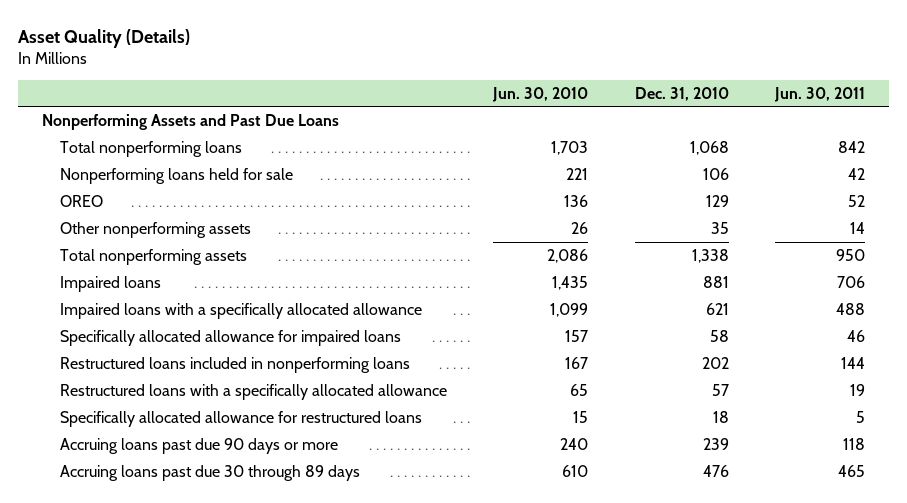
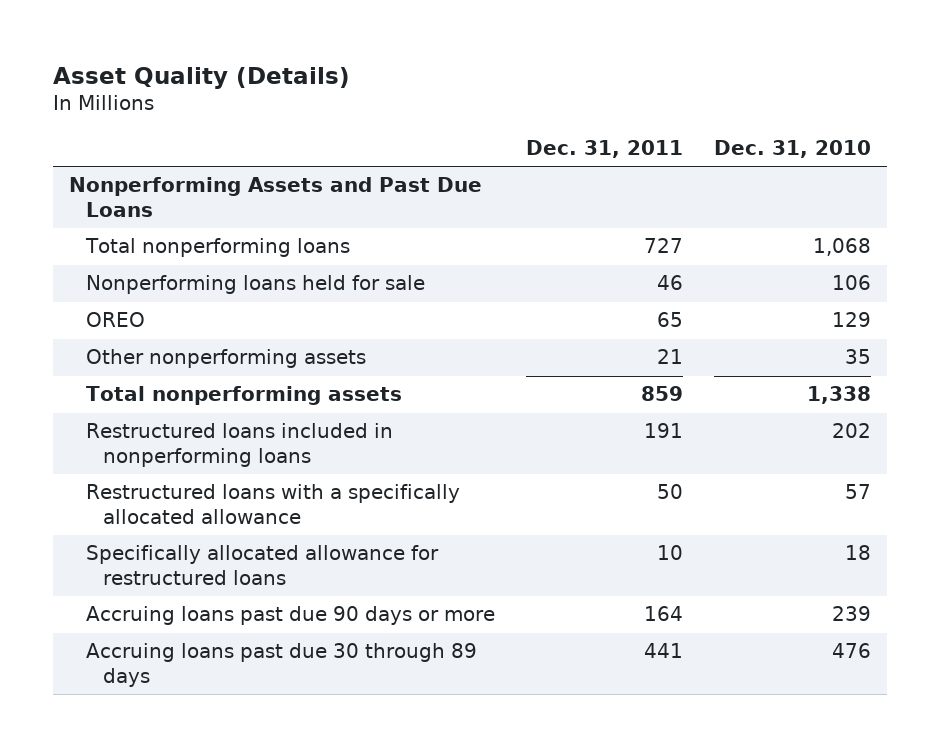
[492,86,589,102] Jun. 30, 2010 -> none
[774,86,866,102] Jun. 30, 2011 -> none
none -> [525,139,683,158] Dec. 31, 2011
[59,275,161,292] Impaired loans -> none
[59,302,422,319] Impaired loans with a specifically allocated allowance -> none
[59,329,401,346] Specifically allocated allowance for impaired loans -> none

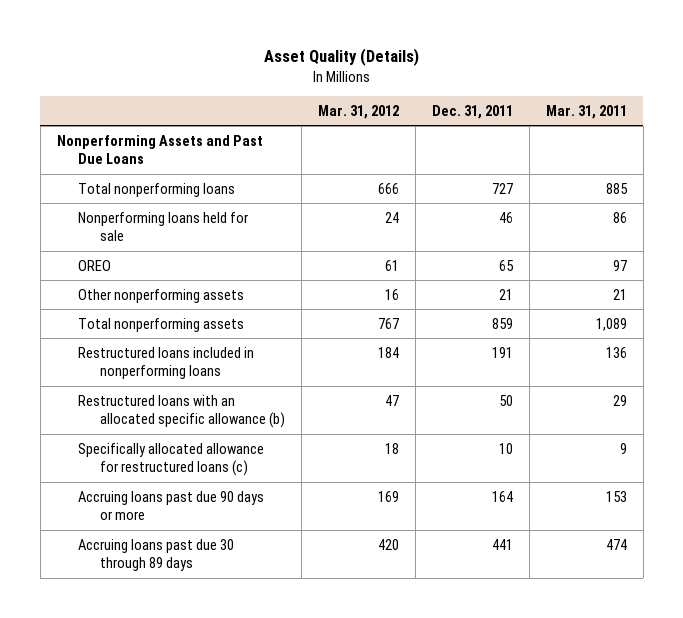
[714,139,872,158] Dec. 31, 2010 -> none
none -> [317,104,399,119] Mar. 31, 2012
none -> [545,104,627,119] Mar. 31, 2011
[85,484,460,525] Restructured loans with a specifically allocated allowance -> [78,394,285,429] Restructured loans with an allocated specific allowance (b)
[85,545,439,586] Specifically allocated allowance for restructured loans -> [78,442,265,477] Specifically allocated allowance for restructured loans (c)

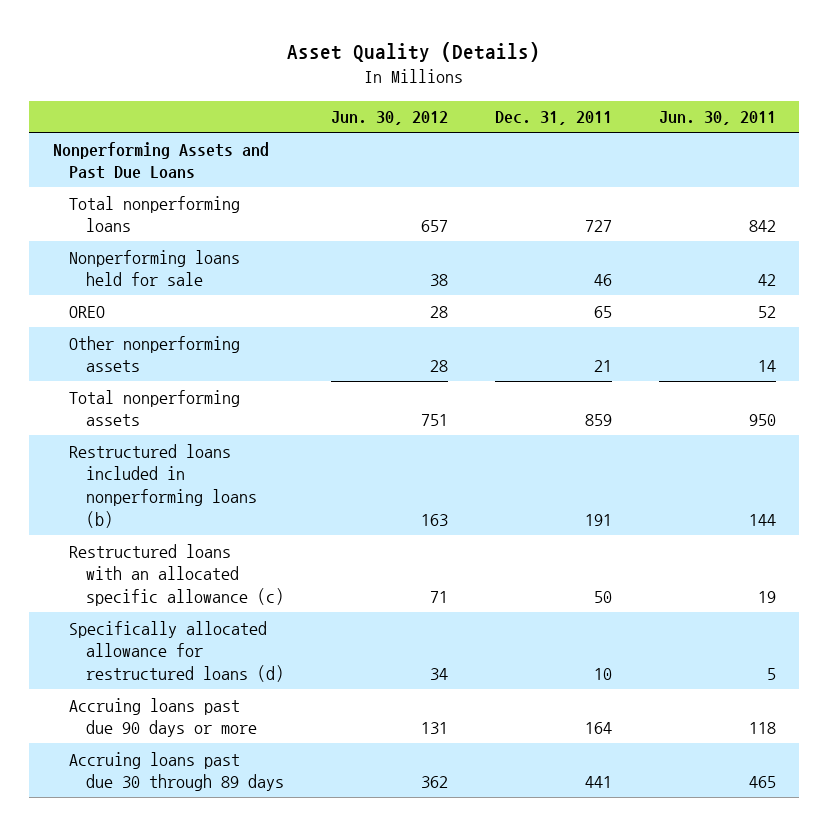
[317,104,399,119] Mar. 31, 2012 -> none
[545,104,627,119] Mar. 31, 2011 -> none
none -> [330,111,448,126] Jun. 30, 2012
none -> [658,111,776,126] Jun. 30, 2011
[78,346,255,380] Restructured loans included in nonperforming loans -> [69,443,257,528] Restructured loans included in nonperforming loans (b)
[78,394,285,429] Restructured loans with an allocated specific allowance (b) -> [69,543,284,607] Restructured loans with an allocated specific allowance (c)
[78,442,265,477] Specifically allocated allowance for restructured loans (c) -> [69,620,284,683] Specifically allocated allowance for restructured loans (d)

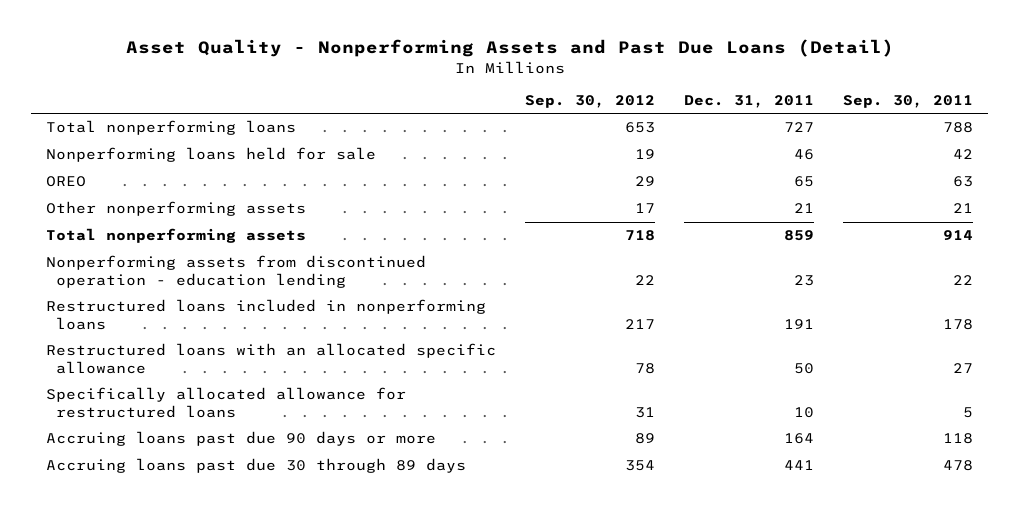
[287,41,541,62] Asset Quality (Details) -> [125,39,894,58] Asset Quality - Nonperforming Assets and Past Due Loans (Detail)
[330,111,448,126] Jun. 30, 2012 -> none
[658,111,776,126] Jun. 30, 2011 -> none
none -> [524,95,655,109] Sep. 30, 2012
none -> [843,95,974,109] Sep. 30, 2011
[52,141,269,180] Nonperforming Assets and Past Due Loans -> none
none -> [45,255,426,288] Nonperforming assets from discontinued operation - education lending
[69,443,257,528] Restructured loans included in nonperforming loans (b) -> [45,299,486,330] Restructured loans included in nonperforming loans
[69,543,284,607] Restructured loans with an allocated specific allowance (c) -> [45,343,496,374] Restructured loans with an allocated specific allowance
[69,620,284,683] Specifically allocated allowance for restructured loans (d) -> [45,387,406,418] Specifically allocated allowance for restructured loans

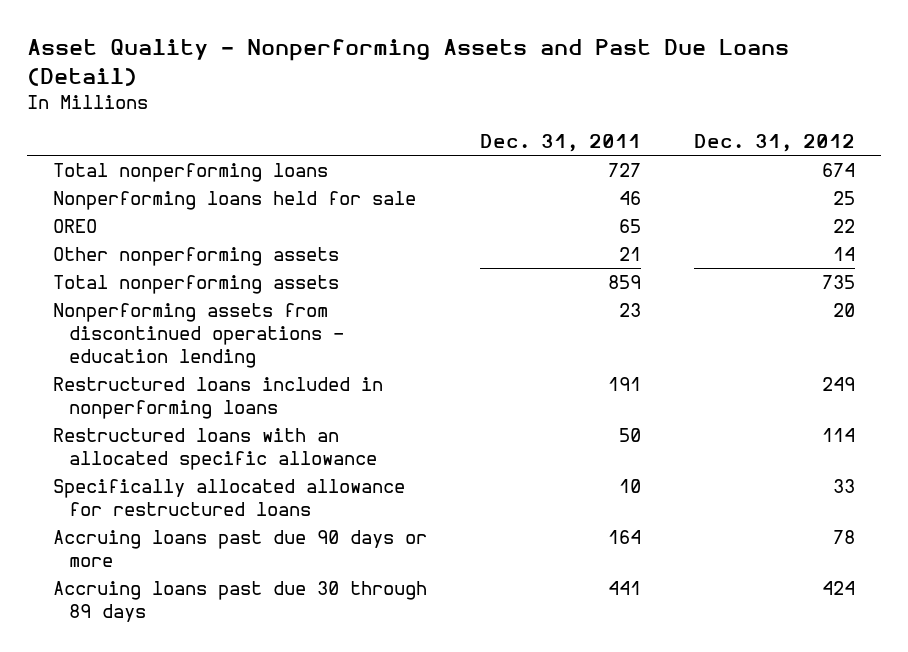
[524,95,655,109] Sep. 30, 2012 -> none
[843,95,974,109] Sep. 30, 2011 -> none
none -> [693,134,855,153] Dec. 31, 2012
[45,255,426,288] Nonperforming assets from discontinued operation - education lending -> [53,303,345,369] Nonperforming assets from discontinued operations - education lending

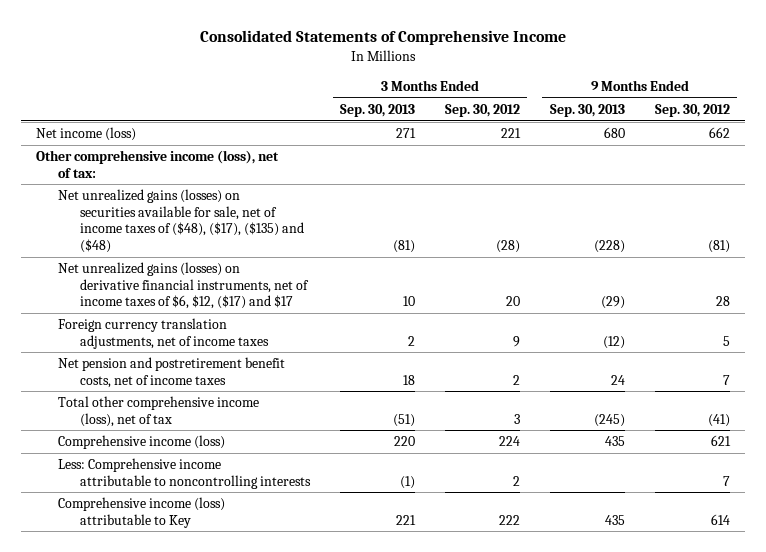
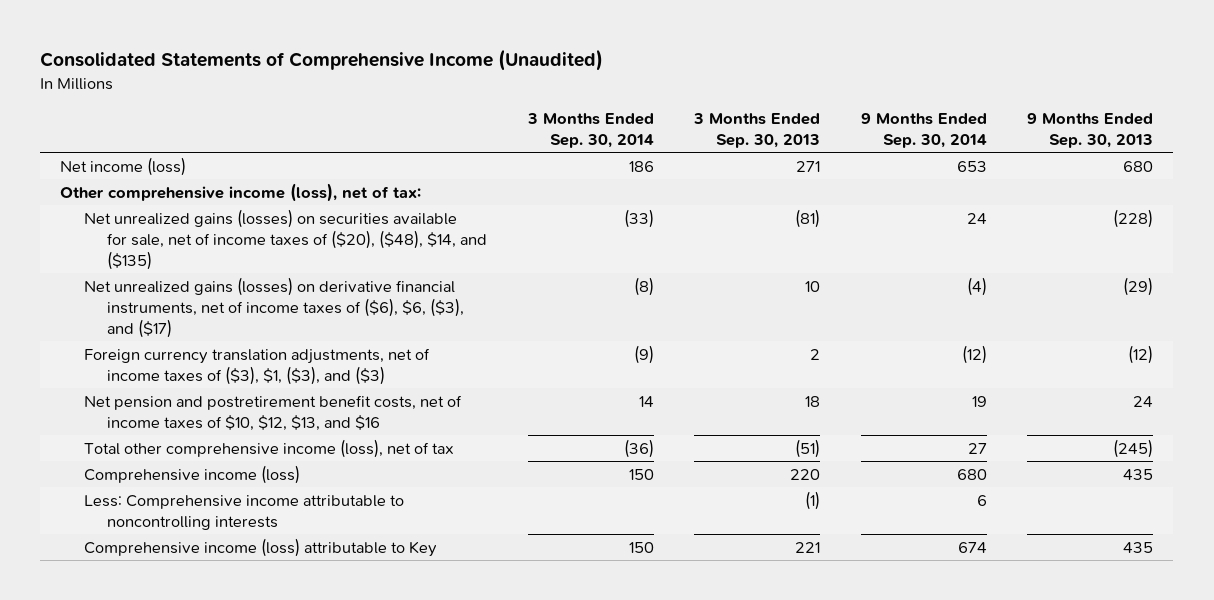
[199,30,566,46] Consolidated Statements of Comprehensive Income -> [40,49,604,72] Consolidated Statements of Comprehensive Income (Unaudited)
[444,103,520,117] Sep. 30, 2012 -> none
[654,103,730,117] Sep. 30, 2012 -> none
none -> [526,112,654,149] 3 Months Ended Sep. 30, 2014
none -> [860,112,987,149] 9 Months Ended Sep. 30, 2014
[57,189,305,254] Net unrealized gains (losses) on securities available for sale, net of income taxes of ($48), ($17), ($135) and ($48) -> [83,208,488,271] Net unrealized gains (losses) on securities available for sale, net of income taxes of ($20), ($48), $14, and ($135)
[57,262,310,310] Net unrealized gains (losses) on derivative financial instruments, net of income taxes of $6, $12, ($17) and $17 -> [83,276,465,339] Net unrealized gains (losses) on derivative financial instruments, net of income taxes of ($6), $6, ($3), and ($17)
[57,318,270,349] Foreign currency translation adjustments, net of income taxes -> [83,347,430,385] Foreign currency translation adjustments, net of income taxes of ($3), $1, ($3), and ($3)
[57,357,285,388] Net pension and postretirement benefit costs, net of income taxes -> [83,394,462,431] Net pension and postretirement benefit costs, net of income taxes of $10, $12, $13, and $16

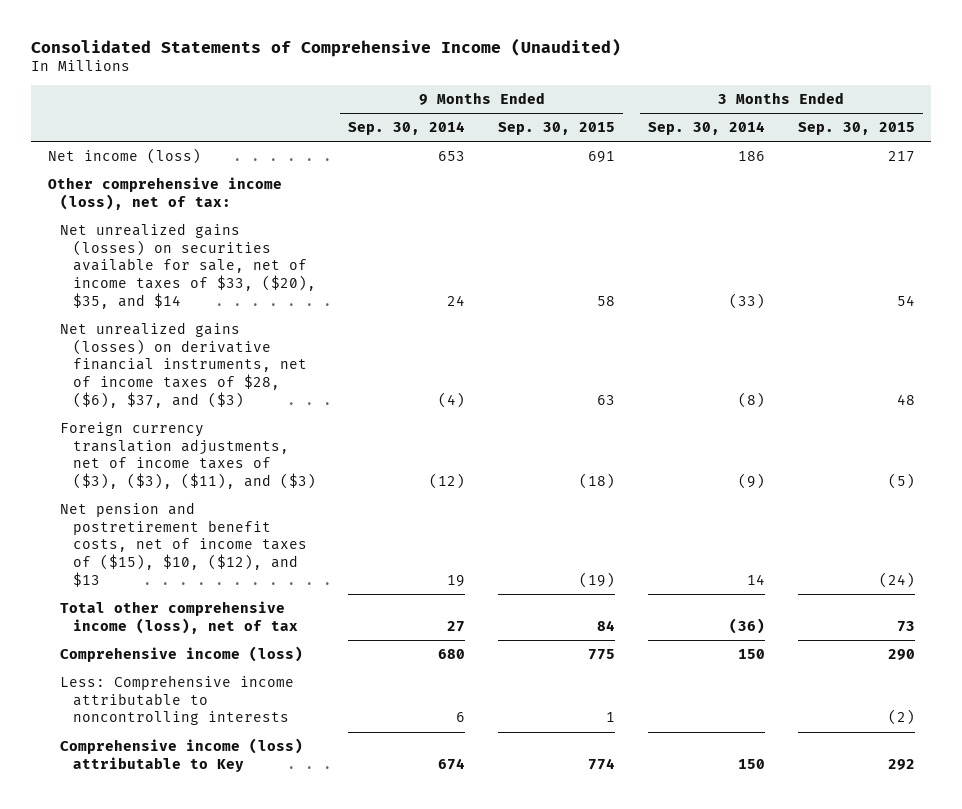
[693,112,821,149] 3 Months Ended Sep. 30, 2013 -> none
[1027,112,1154,149] 9 Months Ended Sep. 30, 2013 -> none
none -> [498,122,616,136] Sep. 30, 2015
none -> [797,122,915,136] Sep. 30, 2015
[83,208,488,271] Net unrealized gains (losses) on securities available for sale, net of income taxes of ($20), ($48), $14, and ($135) -> [60,222,316,309] Net unrealized gains (losses) on securities available for sale, net of income taxes of $33, ($20), $35, and $14
[83,276,465,339] Net unrealized gains (losses) on derivative financial instruments, net of income taxes of ($6), $6, ($3), and ($17) -> [60,321,307,408] Net unrealized gains (losses) on derivative financial instruments, net of income taxes of $28, ($6), $37, and ($3)
[83,347,430,385] Foreign currency translation adjustments, net of income taxes of ($3), $1, ($3), and ($3) -> [60,421,316,490] Foreign currency translation adjustments, net of income taxes of ($3), ($3), ($11), and ($3)
[83,394,462,431] Net pension and postretirement benefit costs, net of income taxes of $10, $12, $13, and $16 -> [60,501,307,587] Net pension and postretirement benefit costs, net of income taxes of ($15), $10, ($12), and $13

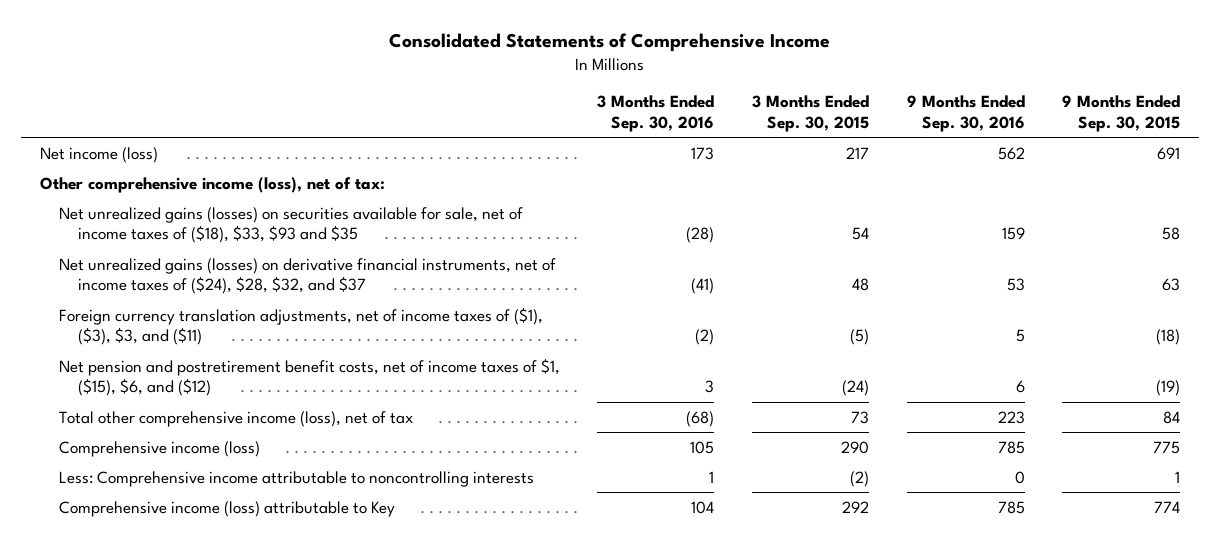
[31,37,622,57] Consolidated Statements of Comprehensive Income (Unaudited) -> [388,32,830,52] Consolidated Statements of Comprehensive Income
[348,121,466,136] Sep. 30, 2014 -> none
[647,121,765,136] Sep. 30, 2014 -> none
none -> [597,95,715,132] 3 Months Ended Sep. 30, 2016
none -> [906,95,1025,132] 9 Months Ended Sep. 30, 2016
[60,222,316,309] Net unrealized gains (losses) on securities available for sale, net of income taxes of $33, ($20), $35, and $14 -> [58,206,523,243] Net unrealized gains (losses) on securities available for sale, net of income taxes of ($18), $33, $93 and $35
[60,321,307,408] Net unrealized gains (losses) on derivative financial instruments, net of income taxes of $28, ($6), $37, and ($3) -> [58,257,556,294] Net unrealized gains (losses) on derivative financial instruments, net of income taxes of ($24), $28, $32, and $37
[60,421,316,490] Foreign currency translation adjustments, net of income taxes of ($3), ($3), ($11), and ($3) -> [58,306,543,345] Foreign currency translation adjustments, net of income taxes of ($1), ($3), $3, and ($11)
[60,501,307,587] Net pension and postretirement benefit costs, net of income taxes of ($15), $10, ($12), and $13 -> [58,357,560,396] Net pension and postretirement benefit costs, net of income taxes of $1, ($15), $6, and ($12)

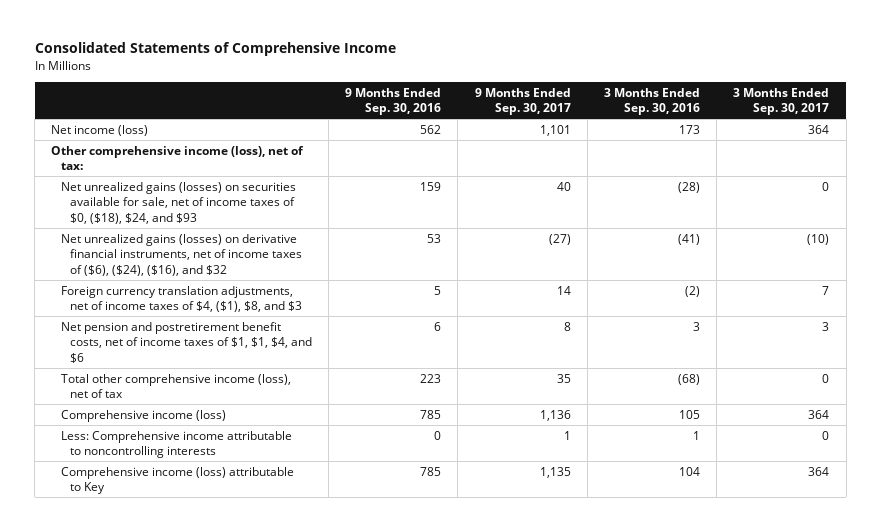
[751,95,869,132] 3 Months Ended Sep. 30, 2015 -> none
[1062,95,1181,132] 9 Months Ended Sep. 30, 2015 -> none
none -> [474,87,571,115] 9 Months Ended Sep. 30, 2017
none -> [733,87,830,115] 3 Months Ended Sep. 30, 2017
[58,206,523,243] Net unrealized gains (losses) on securities available for sale, net of income taxes of ($18), $33, $93 and $35 -> [60,181,296,224] Net unrealized gains (losses) on securities available for sale, net of income taxes of $0, ($18), $24, and $93
[58,257,556,294] Net unrealized gains (losses) on derivative financial instruments, net of income taxes of ($24), $28, $32, and $37 -> [60,233,302,276] Net unrealized gains (losses) on derivative financial instruments, net of income taxes of ($6), ($24), ($16), and $32
[58,306,543,345] Foreign currency translation adjustments, net of income taxes of ($1), ($3), $3, and ($11) -> [60,285,302,313] Foreign currency translation adjustments, net of income taxes of $4, ($1), $8, and $3
[58,357,560,396] Net pension and postretirement benefit costs, net of income taxes of $1, ($15), $6, and ($12) -> [60,321,312,363] Net pension and postretirement benefit costs, net of income taxes of $1, $1, $4, and $6

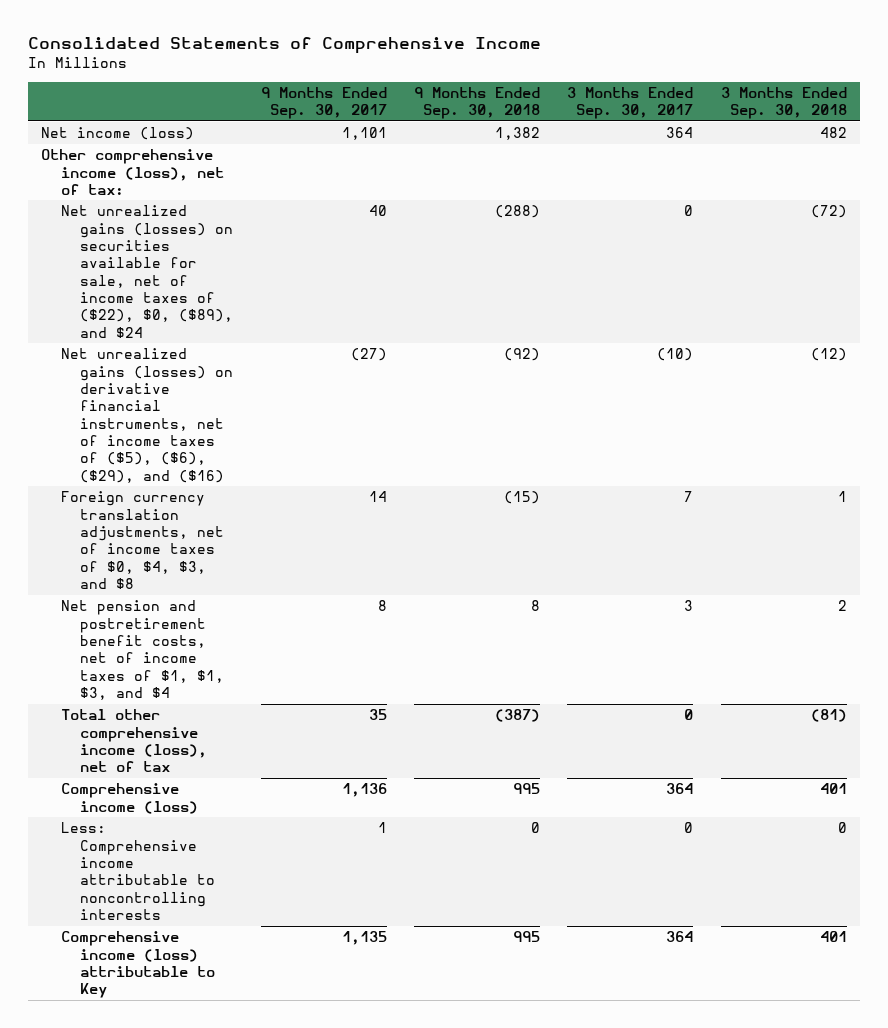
[345,87,442,115] 9 Months Ended Sep. 30, 2016 -> none
[603,87,700,115] 3 Months Ended Sep. 30, 2016 -> none
none -> [414,86,541,120] 9 Months Ended Sep. 30, 2018
none -> [720,86,847,120] 3 Months Ended Sep. 30, 2018
[60,181,296,224] Net unrealized gains (losses) on securities available for sale, net of income taxes of $0, ($18), $24, and $93 -> [60,205,234,338] Net unrealized gains (losses) on securities available for sale, net of income taxes of ($22), $0, ($89), and $24
[60,233,302,276] Net unrealized gains (losses) on derivative financial instruments, net of income taxes of ($6), ($24), ($16), and $32 -> [60,348,234,483] Net unrealized gains (losses) on derivative financial instruments, net of income taxes of ($5), ($6), ($29), and ($16)
[60,285,302,313] Foreign currency translation adjustments, net of income taxes of $4, ($1), $8, and $3 -> [60,491,225,590] Foreign currency translation adjustments, net of income taxes of $0, $4, $3, and $8
[60,321,312,363] Net pension and postretirement benefit costs, net of income taxes of $1, $1, $4, and $6 -> [60,600,225,701] Net pension and postretirement benefit costs, net of income taxes of $1, $1, $3, and $4

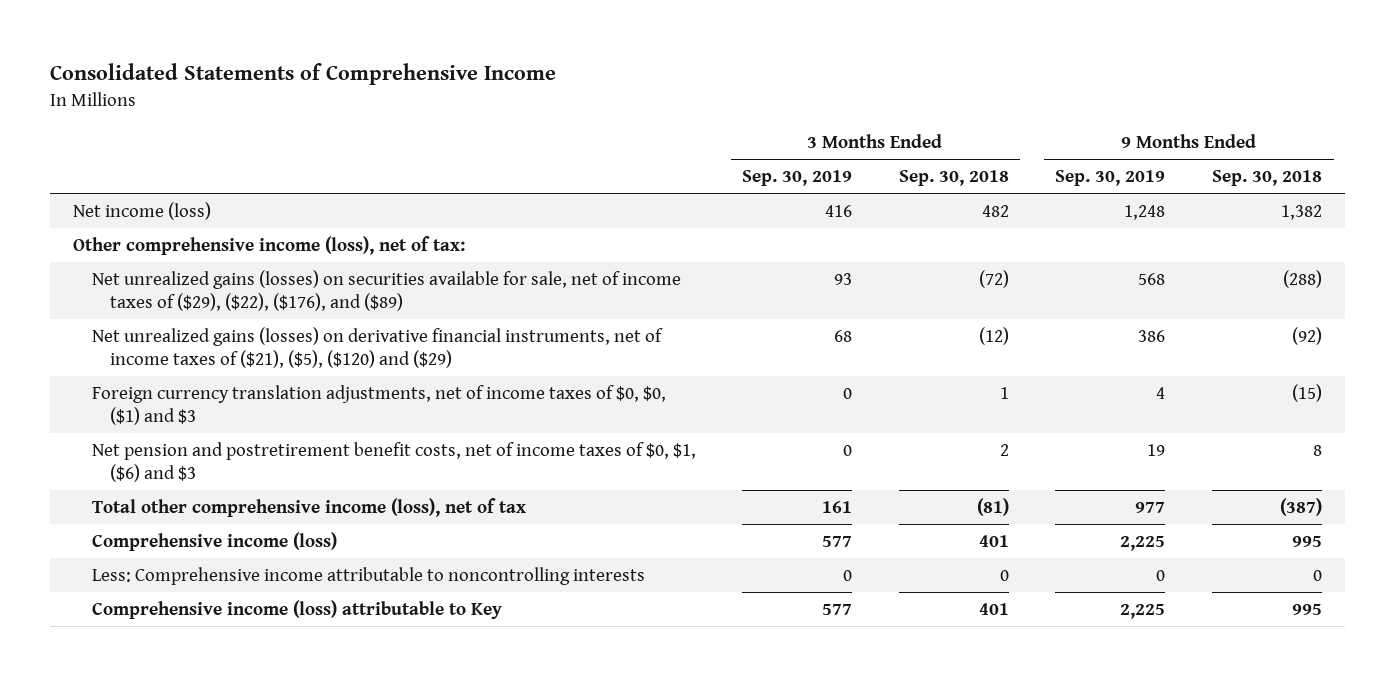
[260,86,387,120] 9 Months Ended Sep. 30, 2017 -> none
[567,86,694,120] 3 Months Ended Sep. 30, 2017 -> none
none -> [742,170,853,187] Sep. 30, 2019
none -> [1055,170,1166,187] Sep. 30, 2019
[60,205,234,338] Net unrealized gains (losses) on securities available for sale, net of income taxes of ($22), $0, ($89), and $24 -> [91,270,681,312] Net unrealized gains (losses) on securities available for sale, net of income taxes of ($29), ($22), ($176), and ($89)
[60,348,234,483] Net unrealized gains (losses) on derivative financial instruments, net of income taxes of ($5), ($6), ($29), and ($16) -> [91,327,663,369] Net unrealized gains (losses) on derivative financial instruments, net of income taxes of ($21), ($5), ($120) and ($29)
[60,491,225,590] Foreign currency translation adjustments, net of income taxes of $0, $4, $3, and $8 -> [91,385,666,426] Foreign currency translation adjustments, net of income taxes of $0, $0, ($1) and $3
[60,600,225,701] Net pension and postretirement benefit costs, net of income taxes of $1, $1, $3, and $4 -> [91,442,696,483] Net pension and postretirement benefit costs, net of income taxes of $0, $1, ($6) and $3

